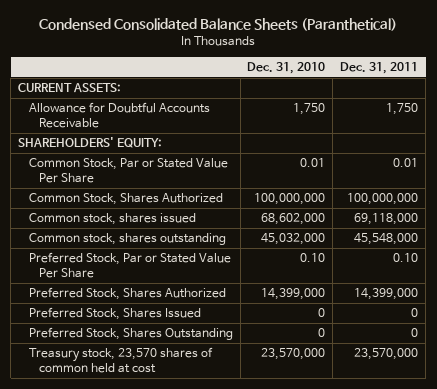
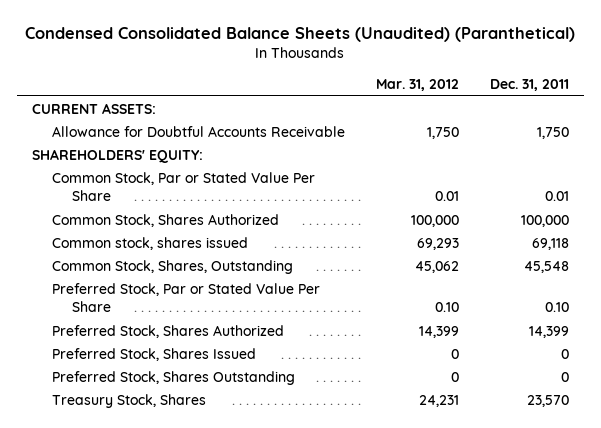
[39,18,398,32] Condensed Consolidated Balance Sheets (Paranthetical) -> [25,26,576,42] Condensed Consolidated Balance Sheets (Unaudited) (Paranthetical)
[247,61,326,74] Dec. 31, 2010 -> none
none -> [375,78,459,91] Mar. 31, 2012
[347,193,419,206] 100,000,000 -> [520,214,569,227] 100,000
[354,213,419,226] 69,118,000 -> [531,237,569,250] 69,118
[28,233,226,246] Common stock, shares outstanding -> [52,259,294,274] Common Stock, Shares, Outstanding
[354,233,419,246] 45,548,000 -> [523,260,569,273] 45,548
[354,288,419,301] 14,399,000 -> [528,325,569,338] 14,399
[28,347,213,373] Treasury stock, 23,570 shares of common held at cost -> [52,393,207,408] Treasury Stock, Shares
[354,348,419,361] 23,570,000 -> [526,394,569,407] 23,570

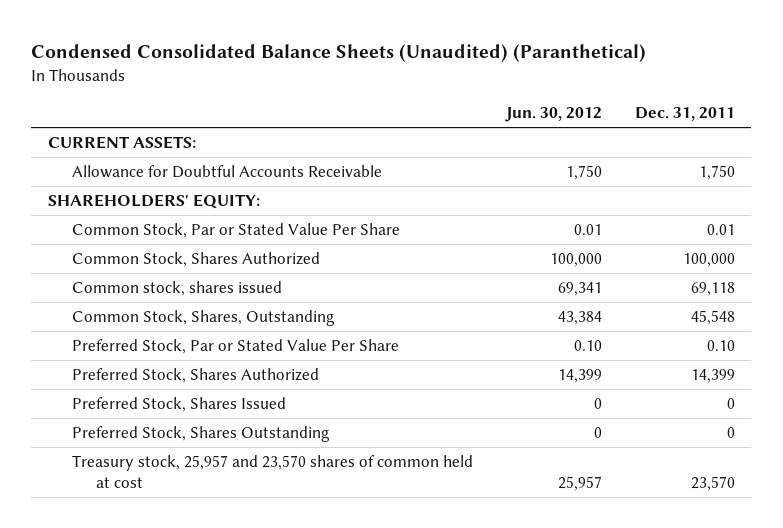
[375,78,459,91] Mar. 31, 2012 -> none
none -> [504,107,602,123] Jun. 30, 2012
[52,393,207,408] Treasury Stock, Shares -> [71,455,473,488] Treasury stock, 25,957 and 23,570 shares of common held at cost

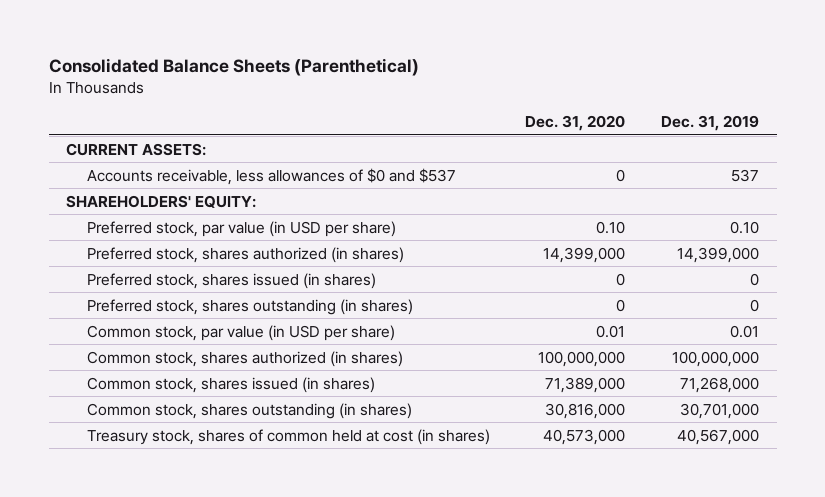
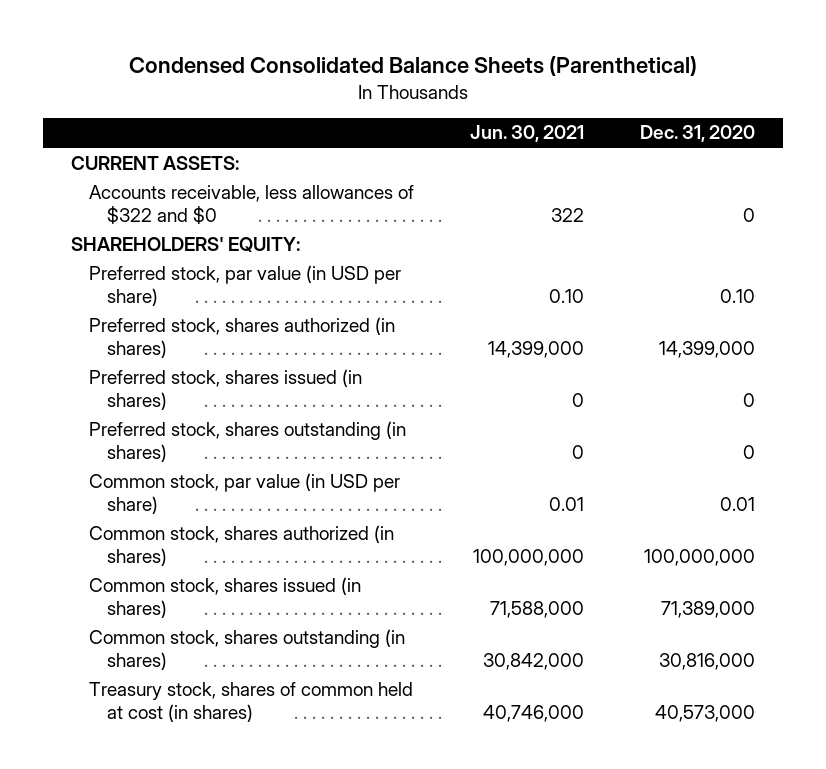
[48,58,419,77] Consolidated Balance Sheets (Parenthetical) -> [128,55,697,76] Condensed Consolidated Balance Sheets (Parenthetical)
[660,115,759,132] Dec. 31, 2019 -> none
none -> [469,125,584,143] Jun. 30, 2021
[86,167,456,185] Accounts receivable, less allowances of $0 and $537 -> [88,184,414,224] Accounts receivable, less allowances of $322 and $0

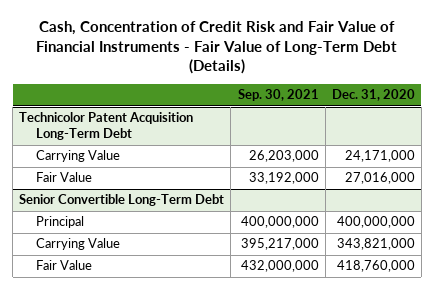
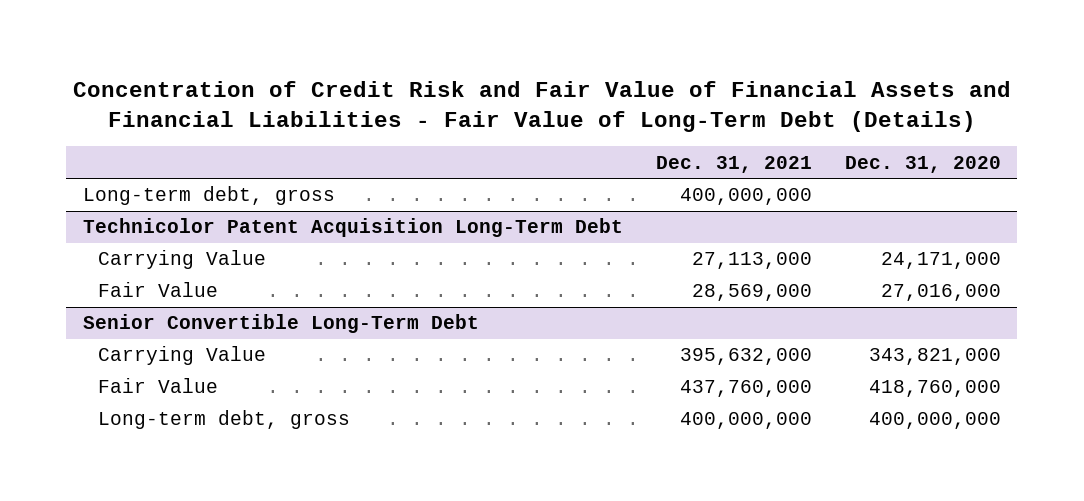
[36,21,398,75] Cash, Concentration of Credit Risk and Fair Value of Financial Instruments - Fair Value of Long-Term Debt (Details) -> [72,80,1011,132] Concentration of Credit Risk and Fair Value of Financial Assets and Financial Liabilities - Fair Value of Long-Term Debt (Details)
[237,89,319,102] Sep. 30, 2021 -> none
none -> [655,155,812,173] Dec. 31, 2021
none -> [82,186,335,206] Long-term debt, gross
[36,216,85,229] Principal -> none
none -> [98,410,351,430] Long-term debt, gross

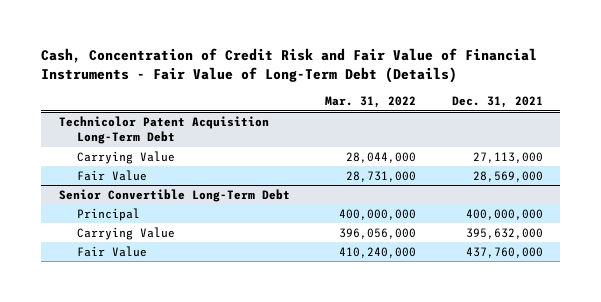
[72,80,1011,132] Concentration of Credit Risk and Fair Value of Financial Assets and Financial Liabilities - Fair Value of Long-Term Debt (Details) -> [41,48,538,84] Cash, Concentration of Credit Risk and Fair Value of Financial Instruments - Fair Value of Long-Term Debt (Details)
[844,155,1001,173] Dec. 31, 2020 -> none
none -> [325,96,417,109] Mar. 31, 2022
[82,186,335,206] Long-term debt, gross -> none
none -> [77,207,141,221] Principal
[98,410,351,430] Long-term debt, gross -> none

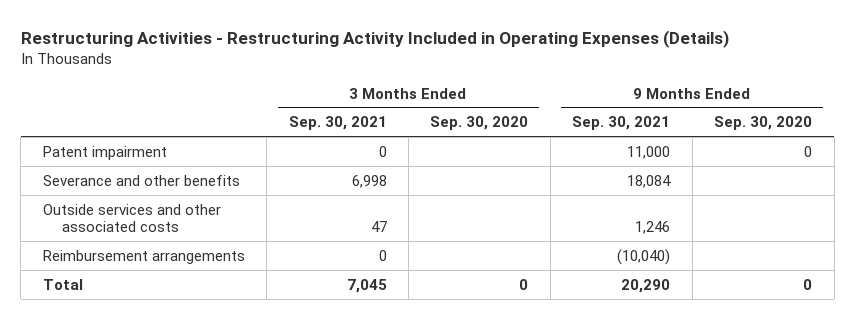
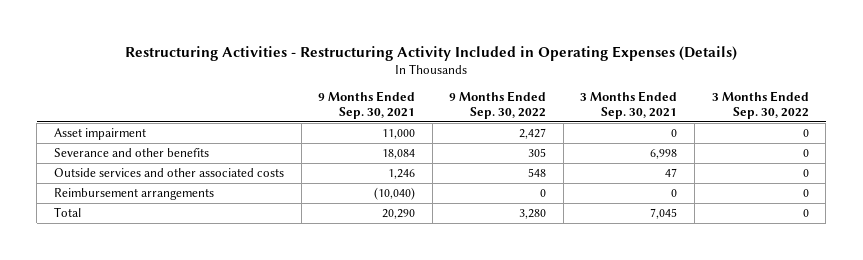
[430,116,529,131] Sep. 30, 2020 -> none
[714,116,813,131] Sep. 30, 2020 -> none
none -> [449,91,547,120] 9 Months Ended Sep. 30, 2022
none -> [711,91,809,120] 3 Months Ended Sep. 30, 2022
[42,145,167,160] Patent impairment -> none
none -> [53,127,146,140] Asset impairment

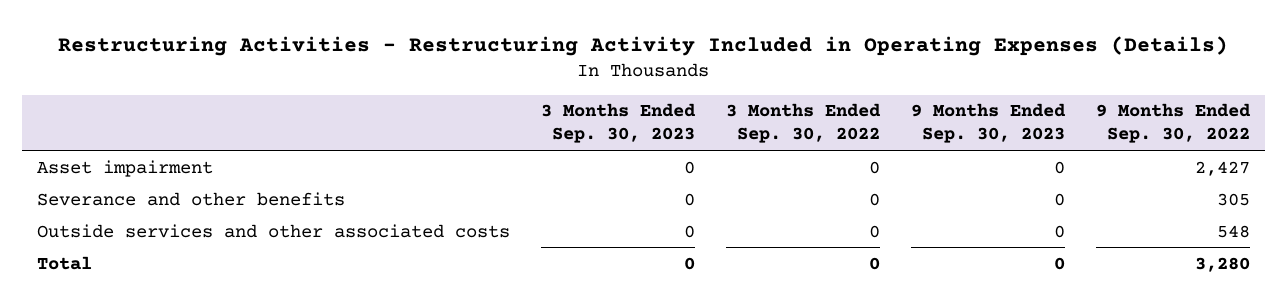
[318,91,416,120] 9 Months Ended Sep. 30, 2021 -> none
[580,91,678,120] 3 Months Ended Sep. 30, 2021 -> none
none -> [540,103,696,144] 3 Months Ended Sep. 30, 2023
none -> [910,103,1066,144] 9 Months Ended Sep. 30, 2023
[53,187,214,200] Reimbursement arrangements -> none

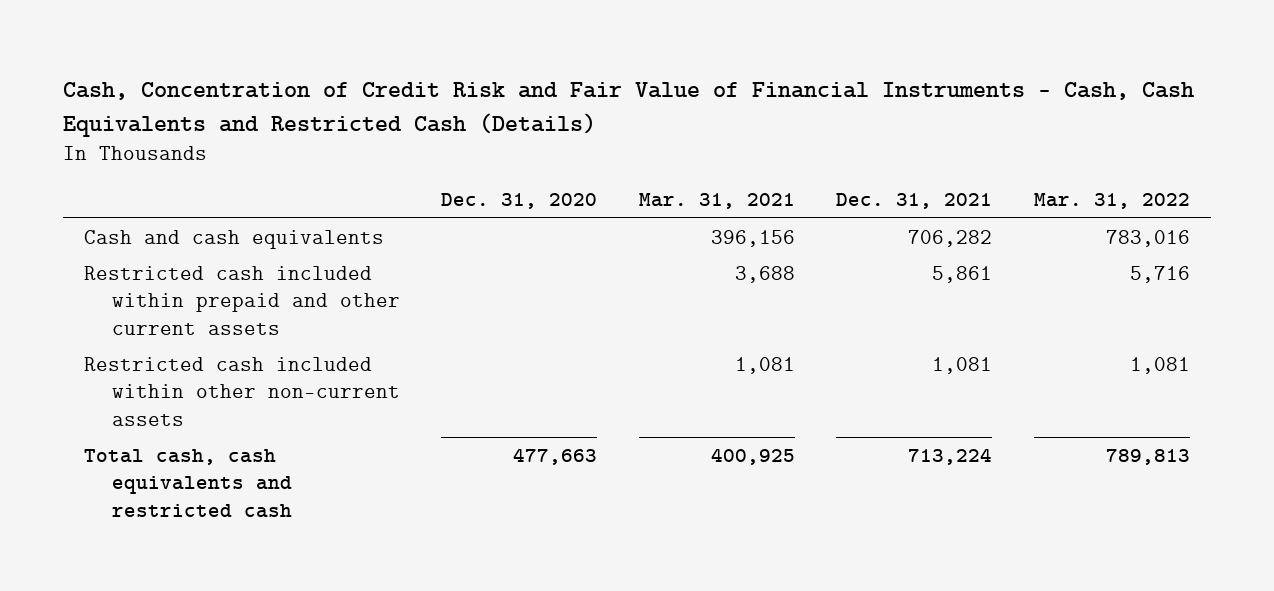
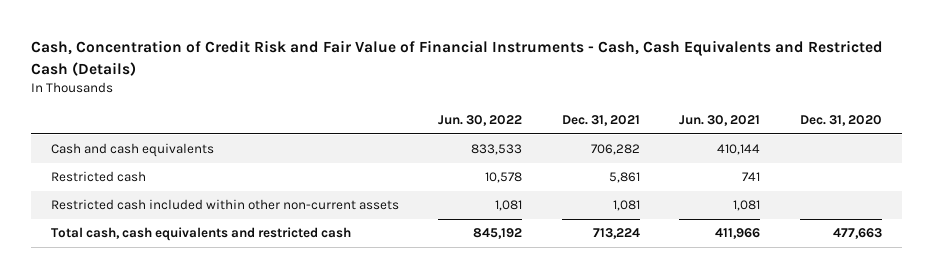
[638,193,795,210] Mar. 31, 2021 -> none
[1033,193,1190,210] Mar. 31, 2022 -> none
none -> [438,114,523,126] Jun. 30, 2022
none -> [679,114,761,126] Jun. 30, 2021
[83,265,400,335] Restricted cash included within prepaid and other current assets -> [50,171,146,183] Restricted cash

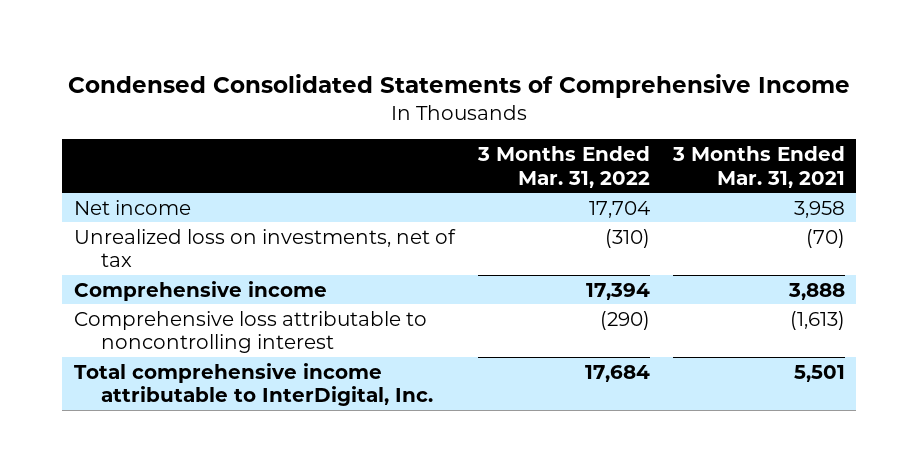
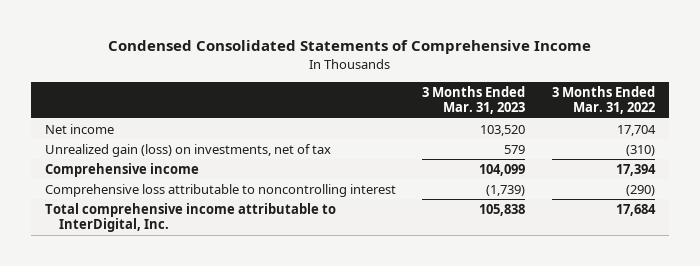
[671,145,845,188] 3 Months Ended Mar. 31, 2021 -> none
none -> [422,85,526,115] 3 Months Ended Mar. 31, 2023
[73,228,456,268] Unrealized loss on investments, net of tax -> [44,143,331,157] Unrealized gain (loss) on investments, net of tax

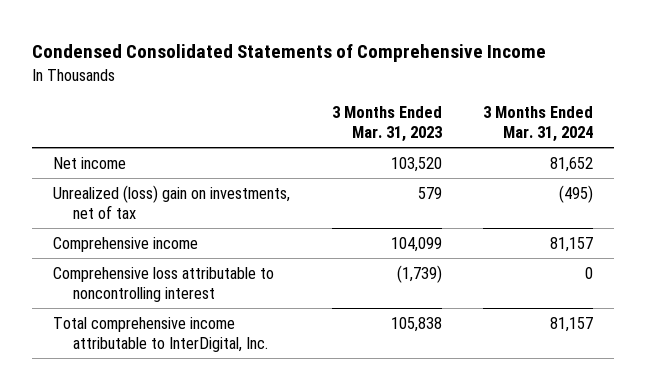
[552,85,656,115] 3 Months Ended Mar. 31, 2022 -> none
none -> [483,106,594,143] 3 Months Ended Mar. 31, 2024
[44,143,331,157] Unrealized gain (loss) on investments, net of tax -> [53,184,291,219] Unrealized (loss) gain on investments, net of tax

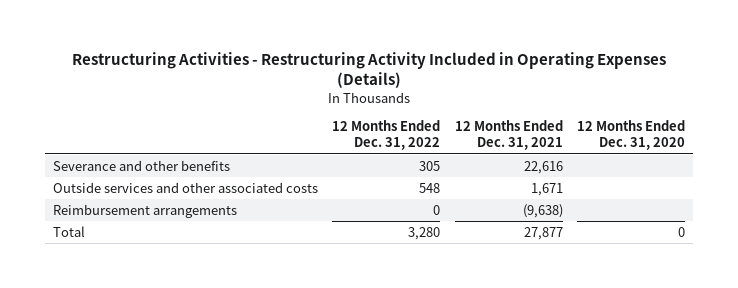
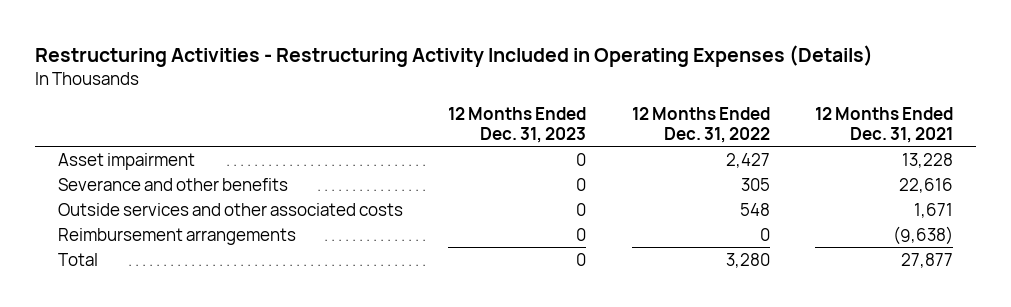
[577,120,686,151] 12 Months Ended Dec. 31, 2020 -> none
none -> [448,107,587,144] 12 Months Ended Dec. 31, 2023
none -> [58,152,196,170] Asset impairment

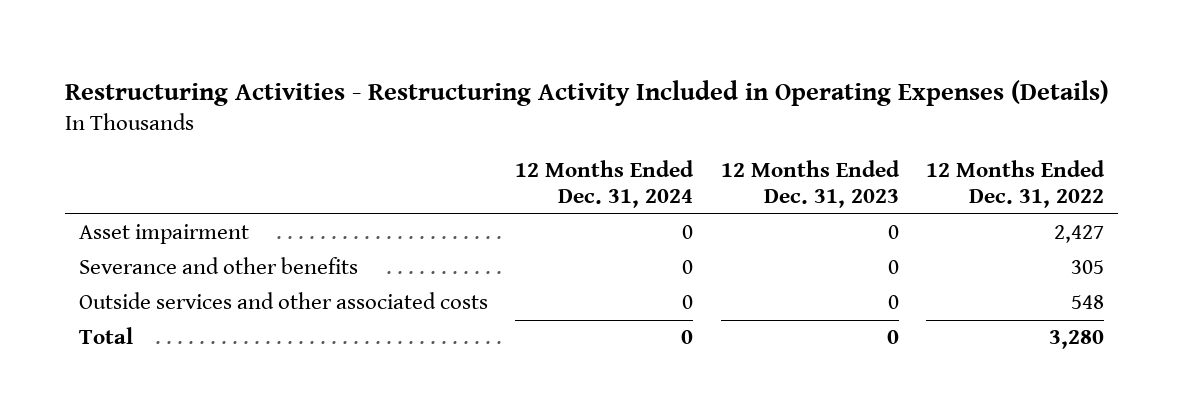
[814,107,953,144] 12 Months Ended Dec. 31, 2021 -> none
none -> [515,160,695,209] 12 Months Ended Dec. 31, 2024
[58,227,297,245] Reimbursement arrangements -> none

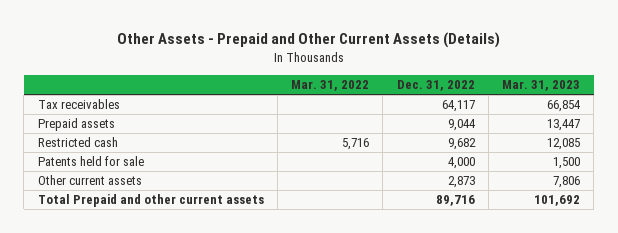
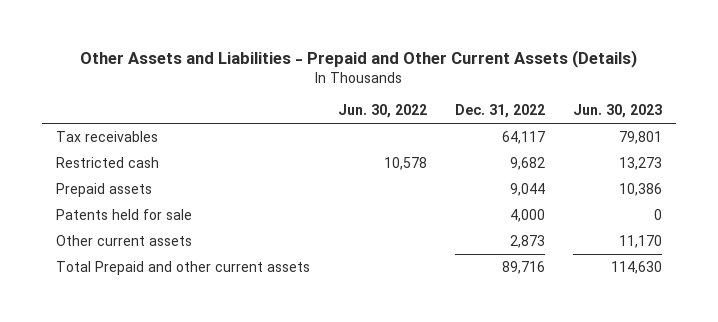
[116,32,500,49] Other Assets - Prepaid and Other Current Assets (Details) -> [79,50,637,69] Other Assets and Liabilities - Prepaid and Other Current Assets (Details)
[291,80,370,92] Mar. 31, 2022 -> none
[502,80,581,92] Mar. 31, 2023 -> none
none -> [337,104,427,119] Jun. 30, 2022
none -> [572,104,662,119] Jun. 30, 2023
[37,118,115,132] Prepaid assets -> [56,182,153,197] Prepaid assets

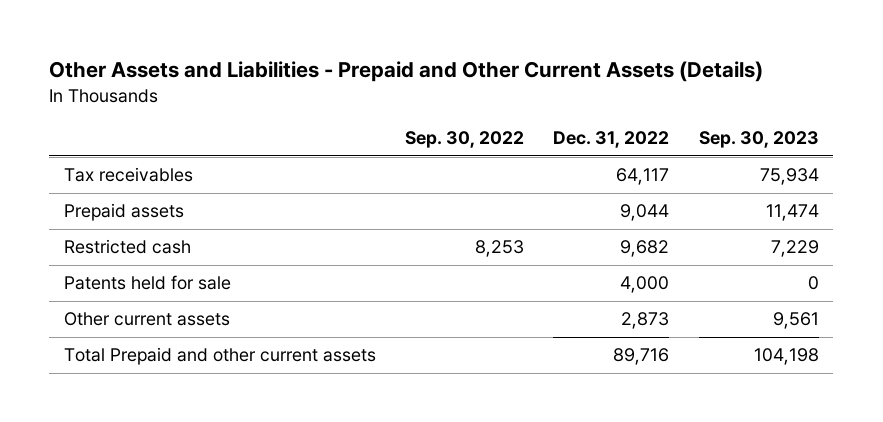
[337,104,427,119] Jun. 30, 2022 -> none
[572,104,662,119] Jun. 30, 2023 -> none
none -> [405,131,525,149] Sep. 30, 2022
none -> [698,131,819,149] Sep. 30, 2023
[56,156,160,168] Restricted cash -> [63,239,191,255] Restricted cash

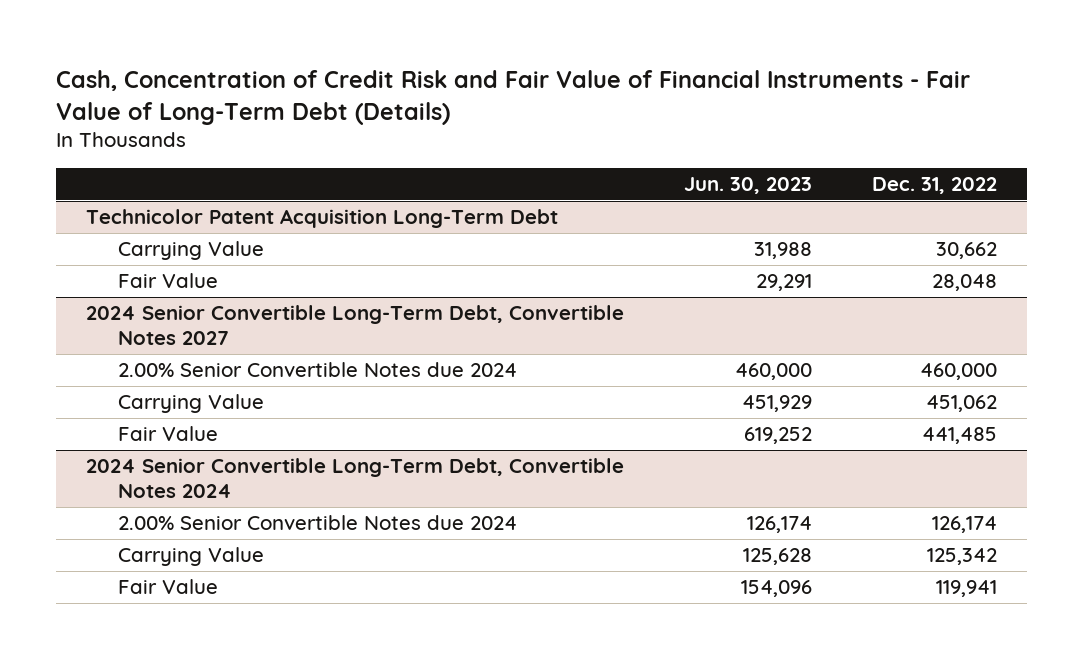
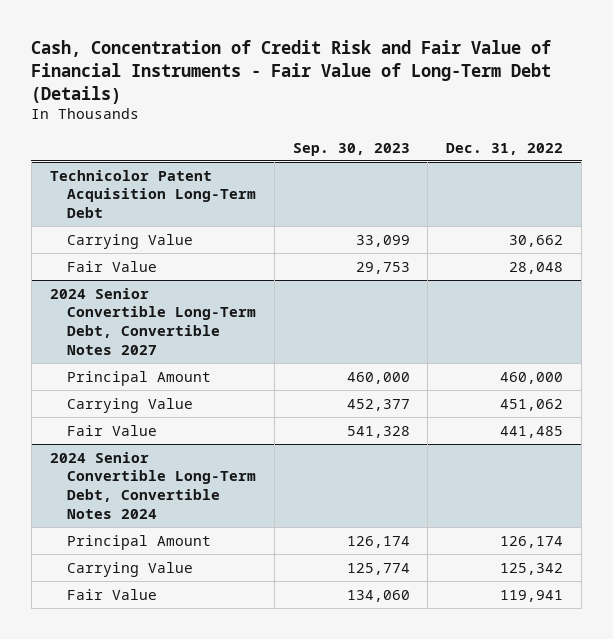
[684,177,813,195] Jun. 30, 2023 -> none
none -> [292,142,410,156] Sep. 30, 2023
[117,362,517,378] 2.00% Senior Convertible Notes due 2024 -> [66,370,211,386] Principal Amount
[117,515,517,531] 2.00% Senior Convertible Notes due 2024 -> [66,534,211,550] Principal Amount

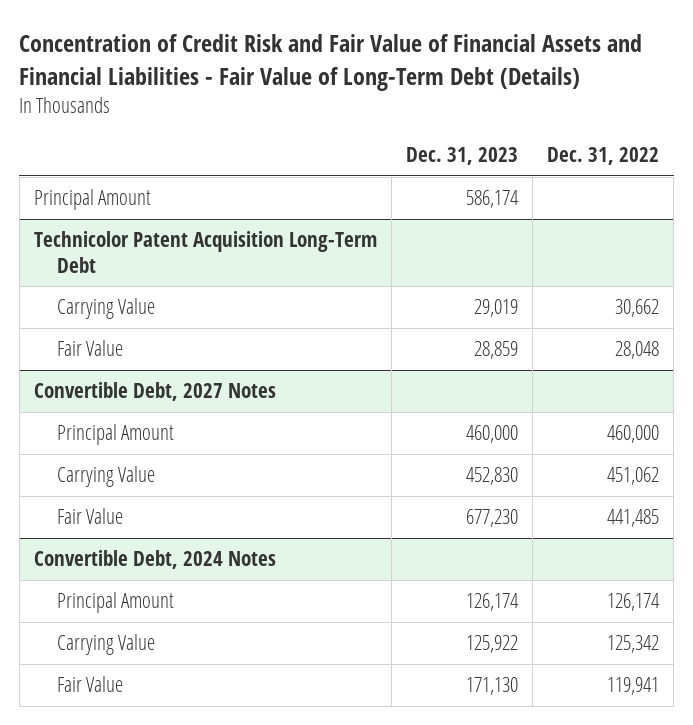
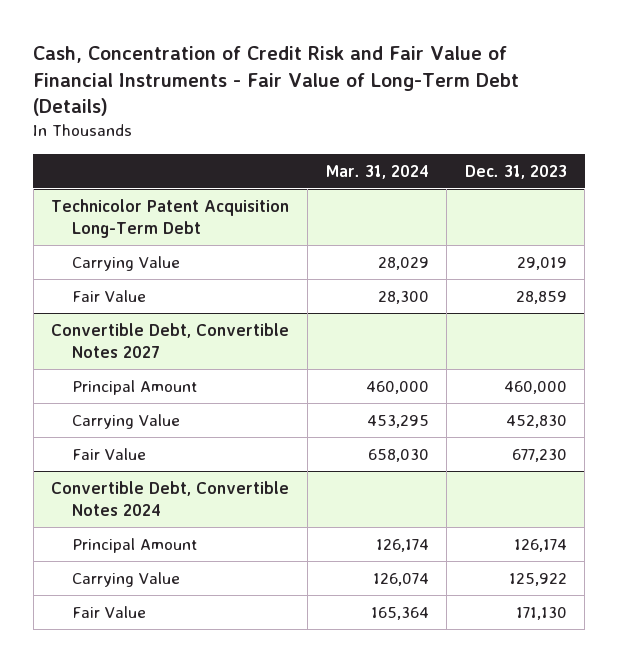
[19,33,643,91] Concentration of Credit Risk and Fair Value of Financial Assets and Financial Liabilities - Fair Value of Long-Term Debt (Details) -> [33,45,520,117] Cash, Concentration of Credit Risk and Fair Value of Financial Instruments - Fair Value of Long-Term Debt (Details)
[547,147,660,166] Dec. 31, 2022 -> none
none -> [325,164,429,179] Mar. 31, 2024
[33,189,151,211] Principal Amount -> none
[33,382,276,402] Convertible Debt, 2027 Notes -> [51,322,290,358] Convertible Debt, Convertible Notes 2027
[33,550,276,570] Convertible Debt, 2024 Notes -> [51,480,290,516] Convertible Debt, Convertible Notes 2024

